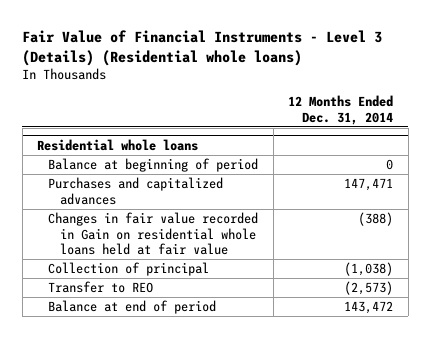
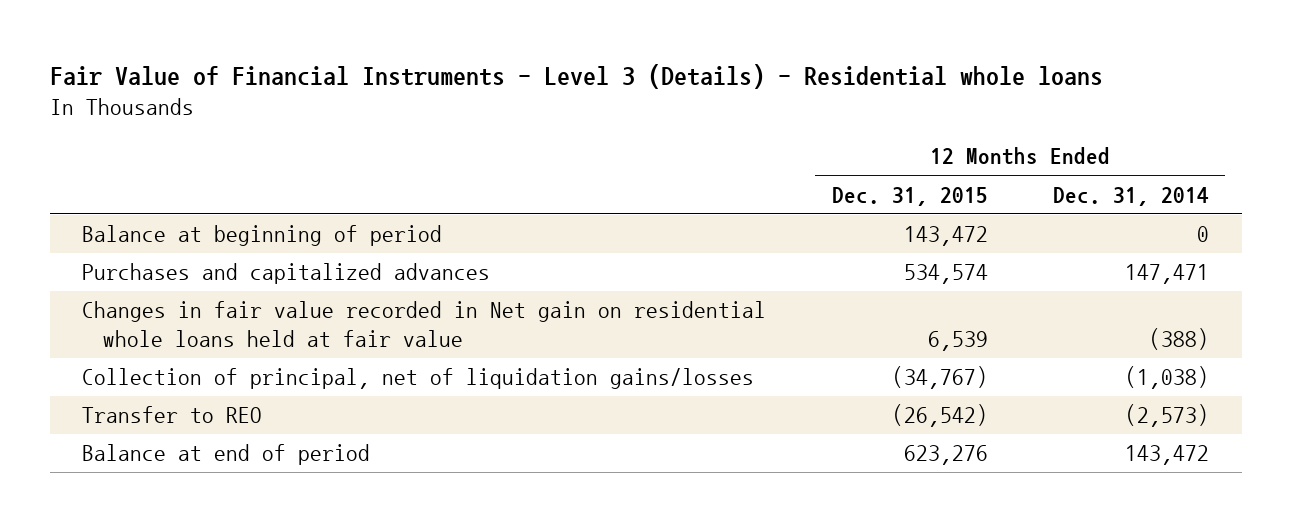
[22,30,383,66] Fair Value of Financial Instruments - Level 3 (Details) (Residential whole loans) -> [49,64,1103,90] Fair Value of Financial Instruments - Level 3 (Details) - Residential whole loans
none -> [831,186,988,206] Dec. 31, 2015
[37,138,199,151] Residential whole loans -> none
[48,212,259,256] Changes in fair value recorded in Gain on residential whole loans held at fair value -> [82,301,767,347] Changes in fair value recorded in Net gain on residential whole loans held at fair value
[48,262,210,277] Collection of principal -> [82,368,755,390] Collection of principal, net of liquidation gains/losses

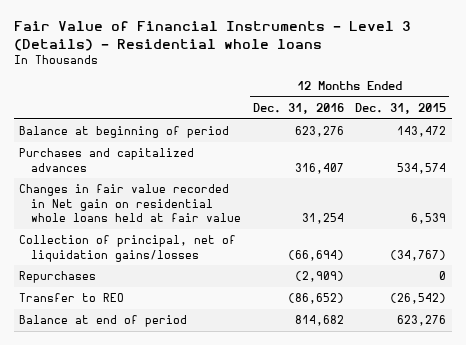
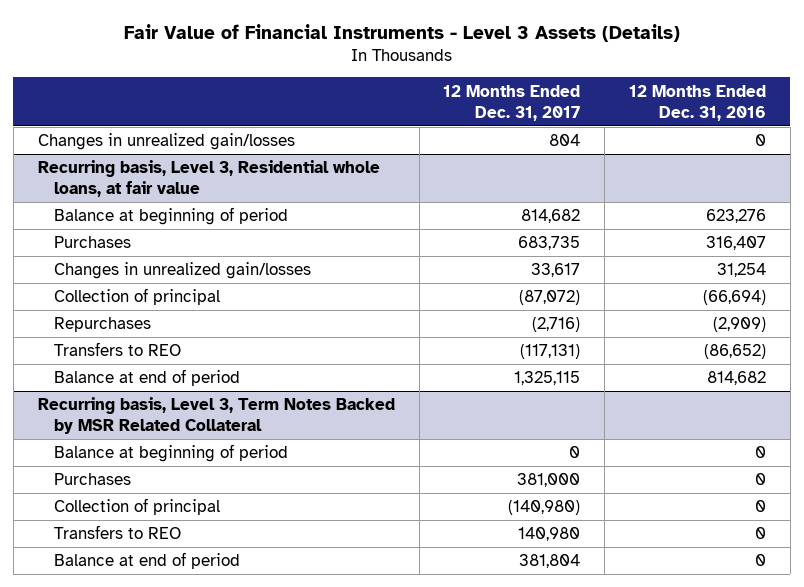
[13,21,411,51] Fair Value of Financial Instruments - Level 3 (Details) - Residential whole loans -> [123,23,680,42] Fair Value of Financial Instruments - Level 3 Assets (Details)
[355,102,447,114] Dec. 31, 2015 -> none
none -> [443,84,581,121] 12 Months Ended Dec. 31, 2017
none -> [37,133,295,151] Changes in unrealized gain/losses
none -> [37,160,380,198] Recurring basis, Level 3, Residential whole loans, at fair value
[19,148,195,172] Purchases and capitalized advances -> [53,236,131,249] Purchases
[19,184,242,222] Changes in fair value recorded in Net gain on residential whole loans held at fair value -> [53,262,311,280] Changes in unrealized gain/losses
[19,235,237,262] Collection of principal, net of liquidation gains/losses -> [53,288,220,306] Collection of principal
[19,293,125,303] Transfer to REO -> [53,342,181,357] Transfers to REO
none -> [37,397,395,435] Recurring basis, Level 3, Term Notes Backed by MSR Related Collateral
none -> [53,444,288,463] Balance at beginning of period
none -> [53,473,131,486] Purchases
none -> [53,498,220,516] Collection of principal
none -> [53,525,181,540] Transfers to REO
none -> [53,552,240,570] Balance at end of period

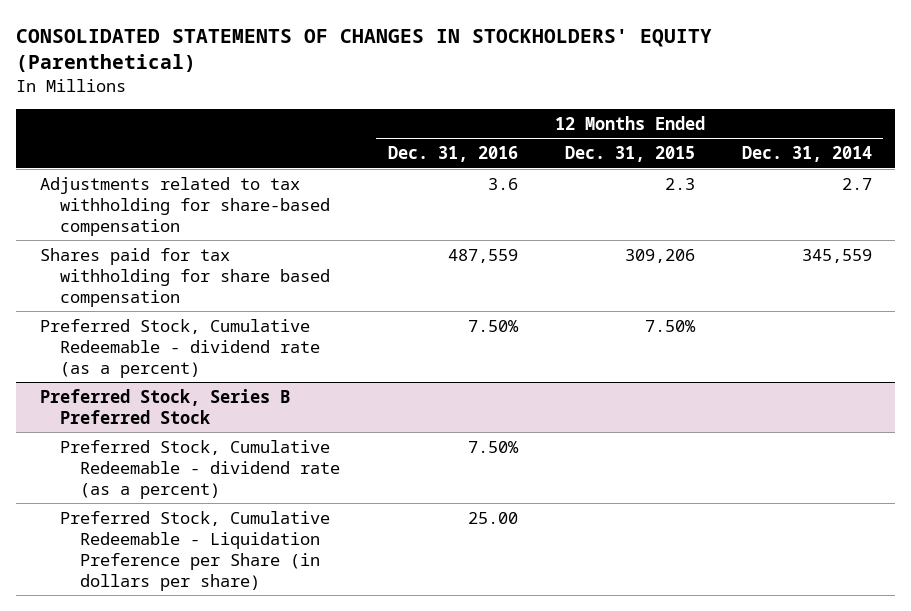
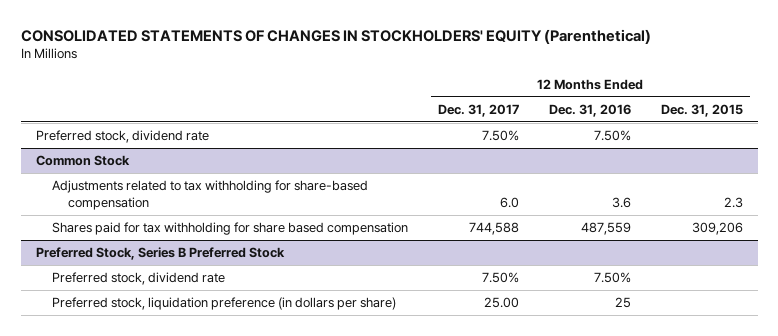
[741,146,872,163] Dec. 31, 2014 -> none
none -> [437,103,519,117] Dec. 31, 2017
none -> [35,130,209,144] Preferred stock, dividend rate
none -> [35,155,130,167] Common Stock
[39,318,321,378] Preferred Stock, Cumulative Redeemable - dividend rate (as a percent) -> none
[60,439,341,499] Preferred Stock, Cumulative Redeemable - dividend rate (as a percent) -> [52,272,226,286] Preferred stock, dividend rate
[60,510,331,591] Preferred Stock, Cumulative Redeemable - Liquidation Preference per Share (in dollars per share) -> [52,297,397,311] Preferred stock, liquidation preference (in dollars per share)
[467,511,518,524] 25.00 -> [614,297,631,309] 25

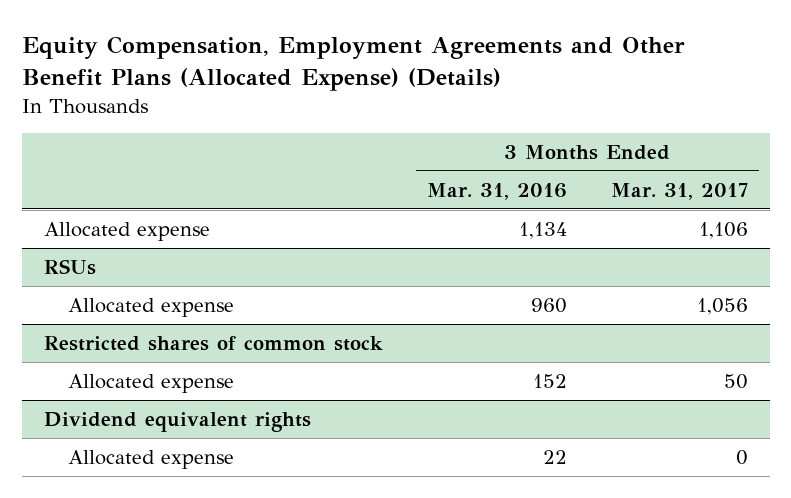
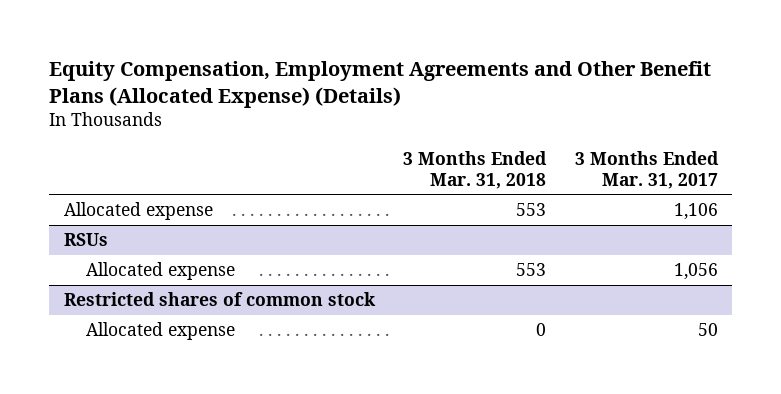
[426,182,567,200] Mar. 31, 2016 -> none
none -> [403,150,548,189] 3 Months Ended Mar. 31, 2018
[43,411,311,432] Dividend equivalent rights -> none
[68,449,235,469] Allocated expense -> none

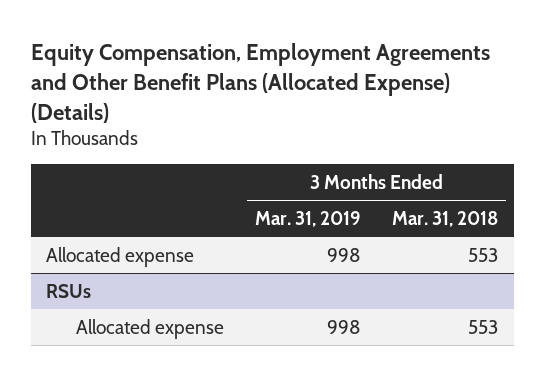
[574,150,719,189] 3 Months Ended Mar. 31, 2017 -> none
none -> [255,210,362,227] Mar. 31, 2019
[63,292,376,307] Restricted shares of common stock -> none
[85,322,235,341] Allocated expense -> none

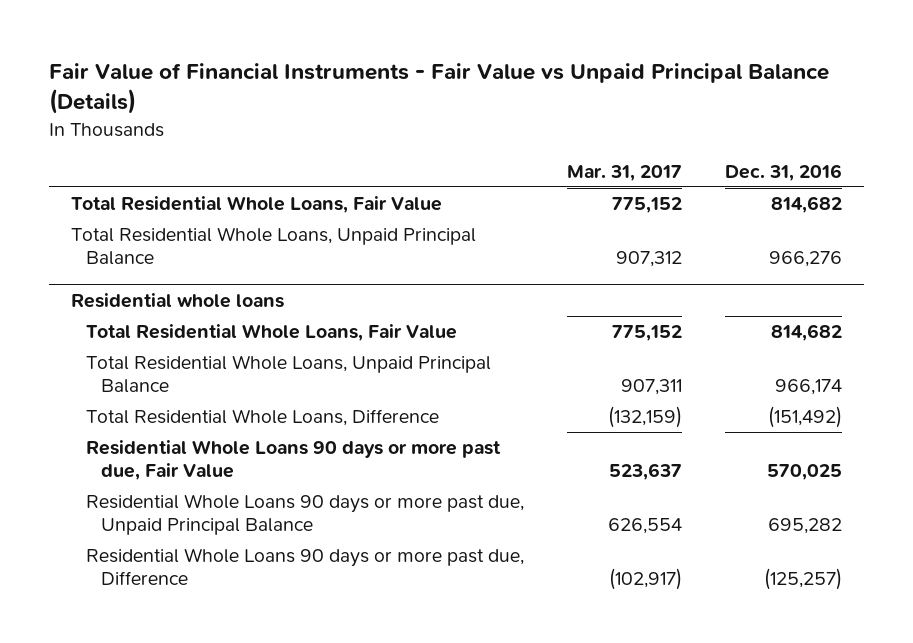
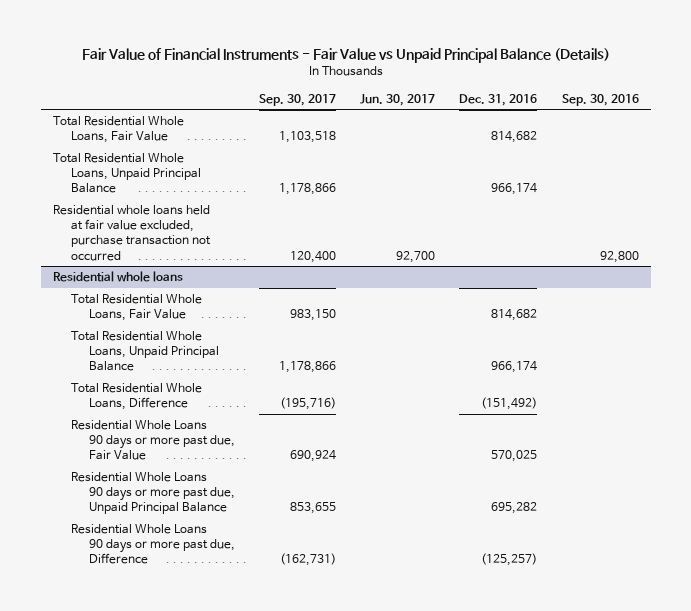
[567,164,683,181] Mar. 31, 2017 -> none
none -> [258,93,336,106] Sep. 30, 2017
none -> [360,93,436,106] Jun. 30, 2017
none -> [561,93,639,106] Sep. 30, 2016
[769,250,843,267] 966,276 -> [491,183,538,196] 966,174
none -> [52,205,211,261] Residential whole loans held at fair value excluded, purchase transaction not occurred

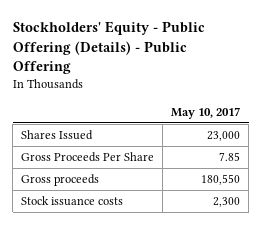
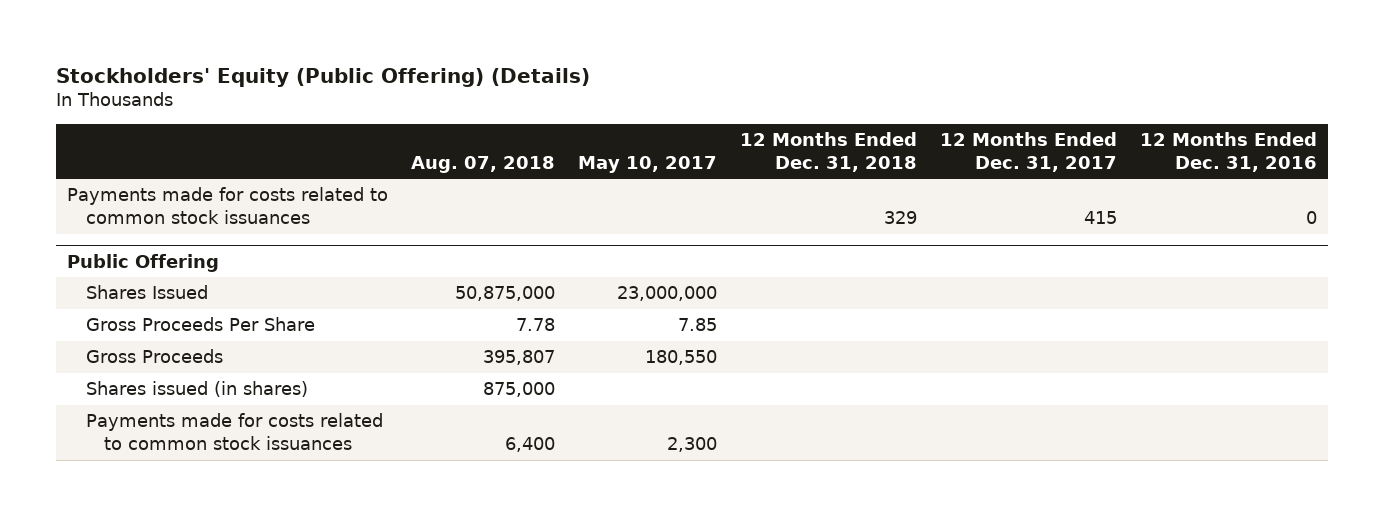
[12,21,205,75] Stockholders' Equity - Public Offering (Details) - Public Offering -> [55,67,590,87] Stockholders' Equity (Public Offering) (Details)
none -> [410,155,555,173] Aug. 07, 2018
none -> [739,132,917,172] 12 Months Ended Dec. 31, 2018
none -> [939,132,1117,172] 12 Months Ended Dec. 31, 2017
none -> [1139,132,1317,172] 12 Months Ended Dec. 31, 2016
none -> [67,187,389,224] Payments made for costs related to common stock issuances
none -> [67,253,220,272] Public Offering
[207,130,241,141] 23,000 -> [616,286,717,302] 23,000,000
[21,173,100,186] Gross proceeds -> [85,349,223,364] Gross Proceeds
none -> [85,381,308,398] Shares issued (in shares)
[21,195,124,206] Stock issuance costs -> [85,413,383,450] Payments made for costs related to common stock issuances

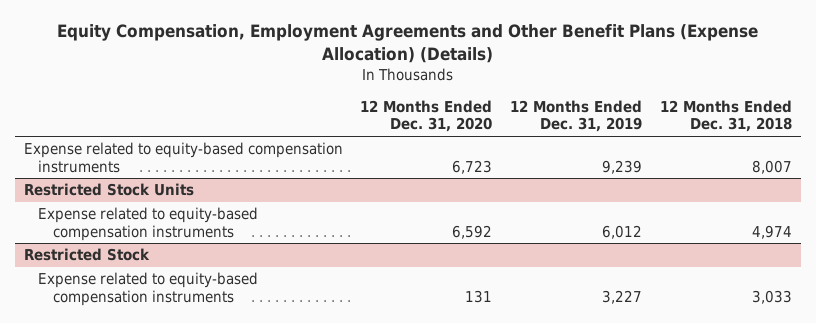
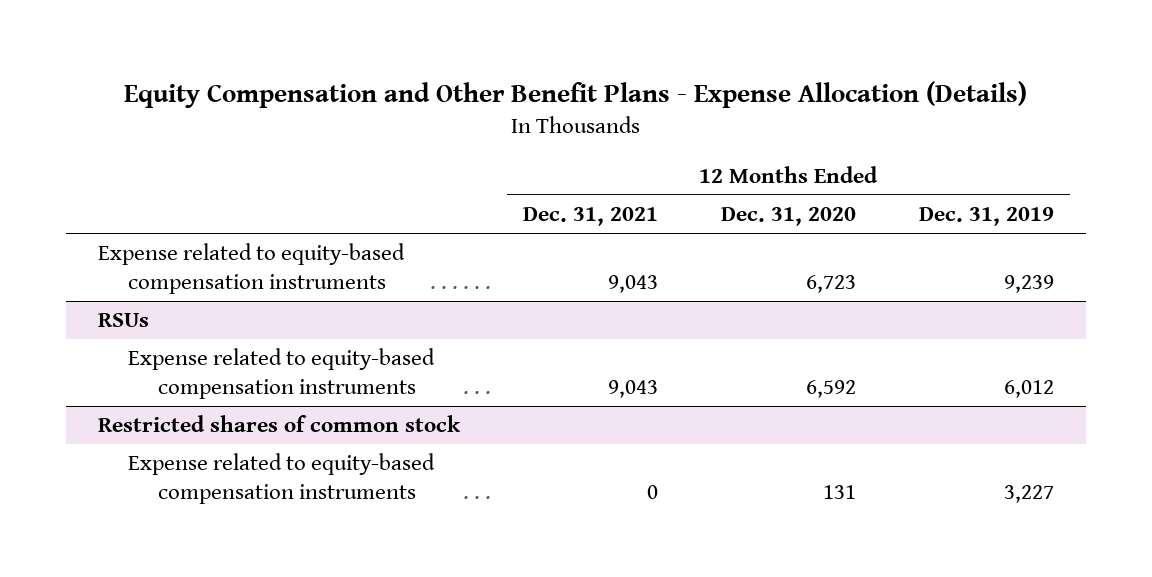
[56,24,758,64] Equity Compensation, Employment Agreements and Other Benefit Plans (Expense Allocation) (Details) -> [123,81,1027,109] Equity Compensation and Other Benefit Plans - Expense Allocation (Details)
[660,100,793,133] 12 Months Ended Dec. 31, 2018 -> none
none -> [522,207,658,227] Dec. 31, 2021
[23,183,194,197] Restricted Stock Units -> [97,313,149,328] RSUs
[23,248,150,262] Restricted Stock -> [97,415,461,433] Restricted shares of common stock

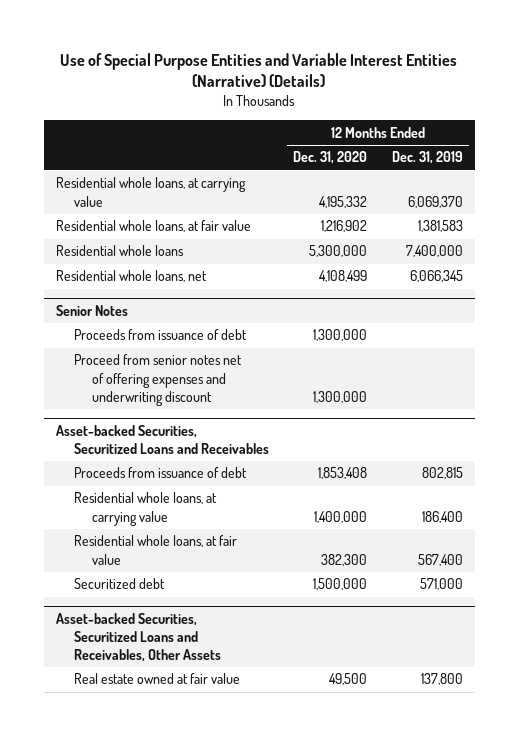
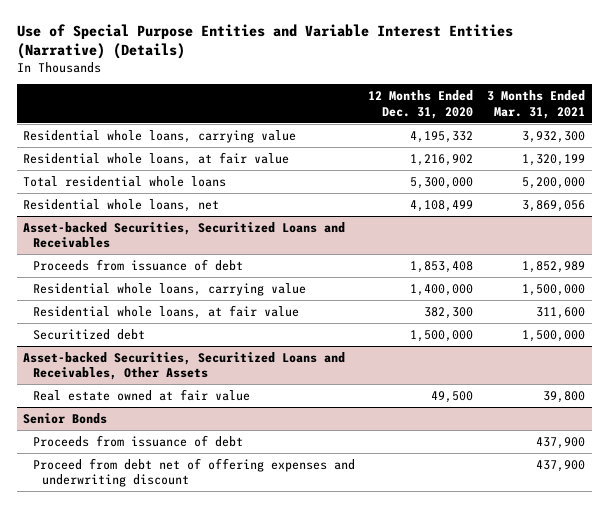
[391,151,463,165] Dec. 31, 2019 -> none
none -> [486,90,585,119] 3 Months Ended Mar. 31, 2021
[56,177,247,207] Residential whole loans, at carrying value -> [23,129,297,143] Residential whole loans, carrying value
[56,245,185,257] Residential whole loans -> [23,175,227,187] Total residential whole loans
[56,304,129,316] Senior Notes -> none
[74,329,248,341] Proceeds from issuance of debt -> none
[74,354,243,406] Proceed from senior notes net of offering expenses and underwriting discount -> none
[74,492,218,526] Residential whole loans, at carrying value -> [32,282,306,296] Residential whole loans, carrying value
none -> [23,412,108,424] Senior Bonds
none -> [32,434,243,447] Proceeds from issuance of debt
none -> [32,457,355,488] Proceed from debt net of offering expenses and underwriting discount

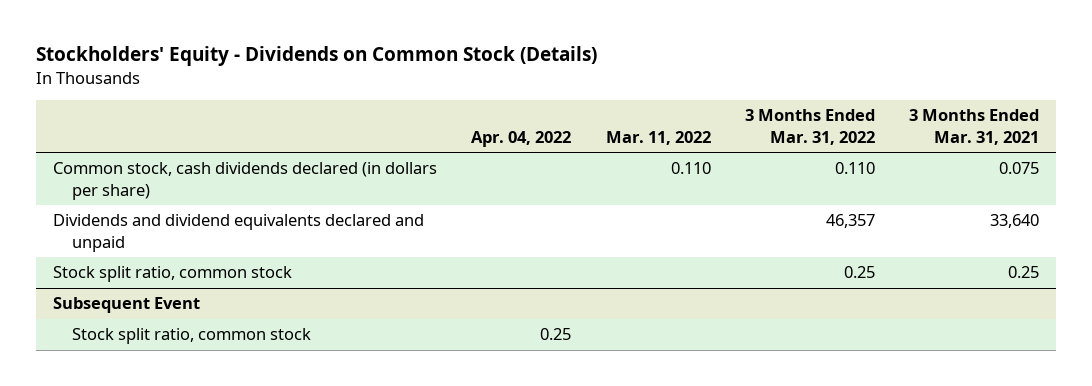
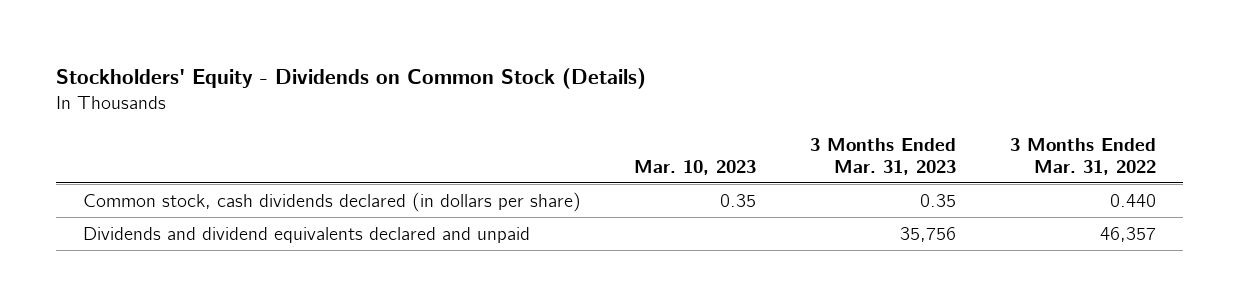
[471,130,572,147] Apr. 04, 2022 -> none
[605,130,711,145] Mar. 11, 2022 -> none
[909,109,1040,145] 3 Months Ended Mar. 31, 2021 -> none
none -> [634,159,757,175] Mar. 10, 2023
none -> [810,137,957,175] 3 Months Ended Mar. 31, 2023
[834,162,875,175] 0.110 -> [1110,193,1157,207] 0.440
[53,266,293,283] Stock split ratio, common stock -> none
[53,297,201,314] Subsequent Event -> none
[72,328,312,345] Stock split ratio, common stock -> none

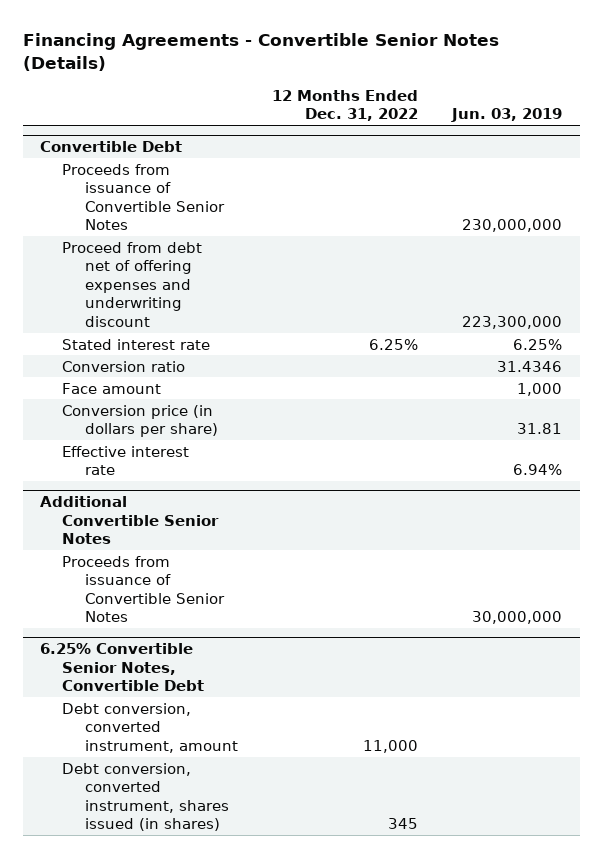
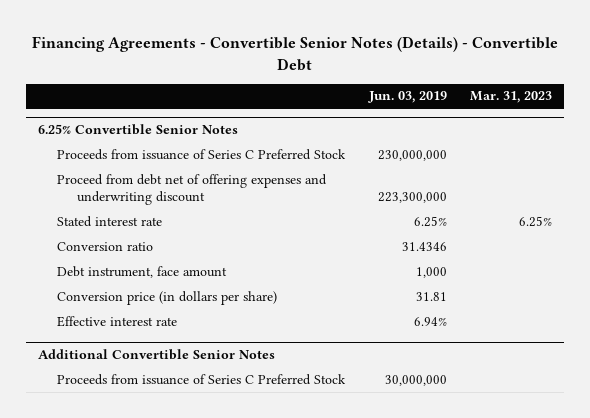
[22,33,499,72] Financing Agreements - Convertible Senior Notes (Details) -> [32,35,559,71] Financing Agreements - Convertible Senior Notes (Details) - Convertible Debt
[272,89,419,122] 12 Months Ended Dec. 31, 2022 -> none
none -> [470,91,553,104] Mar. 31, 2023
[40,140,183,152] Convertible Debt -> none
none -> [37,124,238,136] 6.25% Convertible Senior Notes
[62,163,225,231] Proceeds from issuance of Convertible Senior Notes -> [57,148,347,160] Proceeds from issuance of Series C Preferred Stock
[62,382,162,394] Face amount -> [57,265,228,278] Debt instrument, face amount
[40,642,205,692] 6.25% Convertible Senior Notes, Convertible Debt -> none
[62,702,238,753] Debt conversion, converted instrument, amount -> none
[62,762,229,832] Debt conversion, converted instrument, shares issued (in shares) -> none
[62,555,225,623] Proceeds from issuance of Convertible Senior Notes -> [57,373,347,385] Proceeds from issuance of Series C Preferred Stock

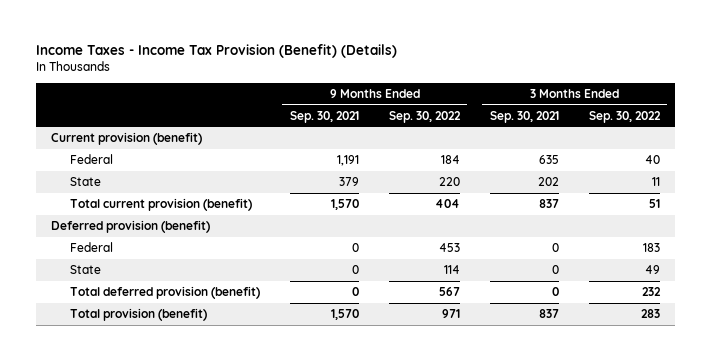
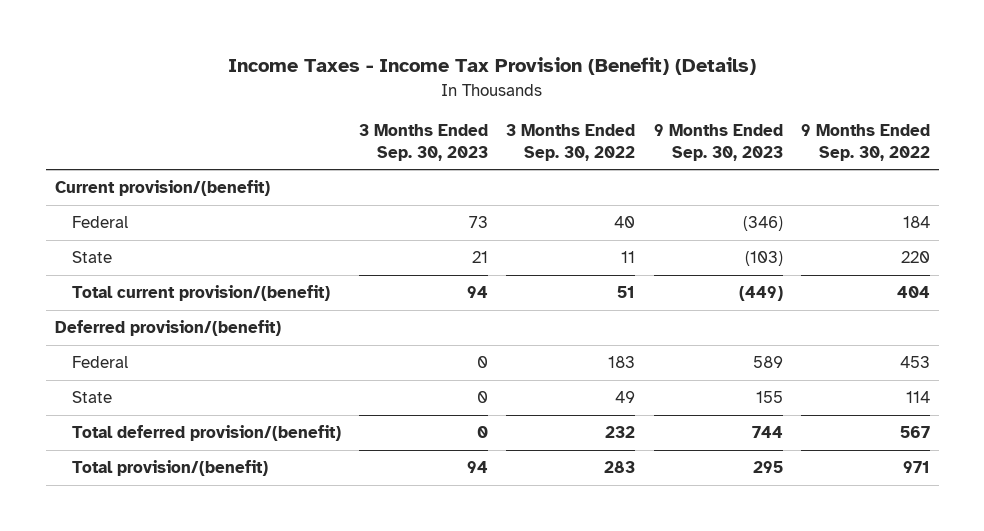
[289,110,359,123] Sep. 30, 2021 -> none
[489,110,559,123] Sep. 30, 2021 -> none
none -> [359,124,489,161] 3 Months Ended Sep. 30, 2023
none -> [653,124,783,161] 9 Months Ended Sep. 30, 2023
[51,132,203,146] Current provision (benefit) -> [54,180,270,197] Current provision/(benefit)
[69,198,252,212] Total current provision (benefit) -> [72,285,331,302] Total current provision/(benefit)
[51,220,211,234] Deferred provision (benefit) -> [54,320,281,337] Deferred provision/(benefit)
[69,286,260,300] Total deferred provision (benefit) -> [72,425,342,442] Total deferred provision/(benefit)
[69,308,207,322] Total provision (benefit) -> [72,460,269,477] Total provision/(benefit)

